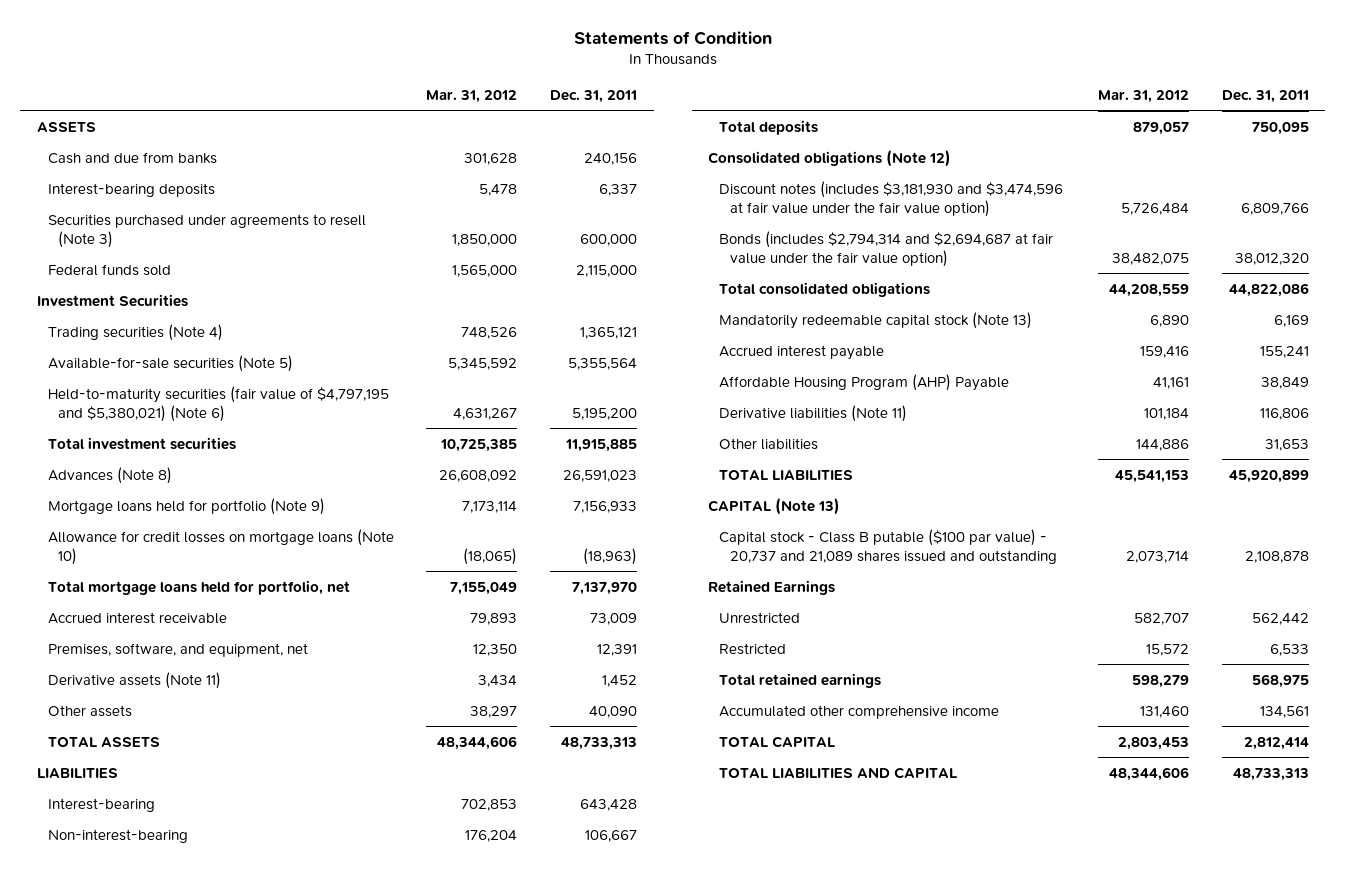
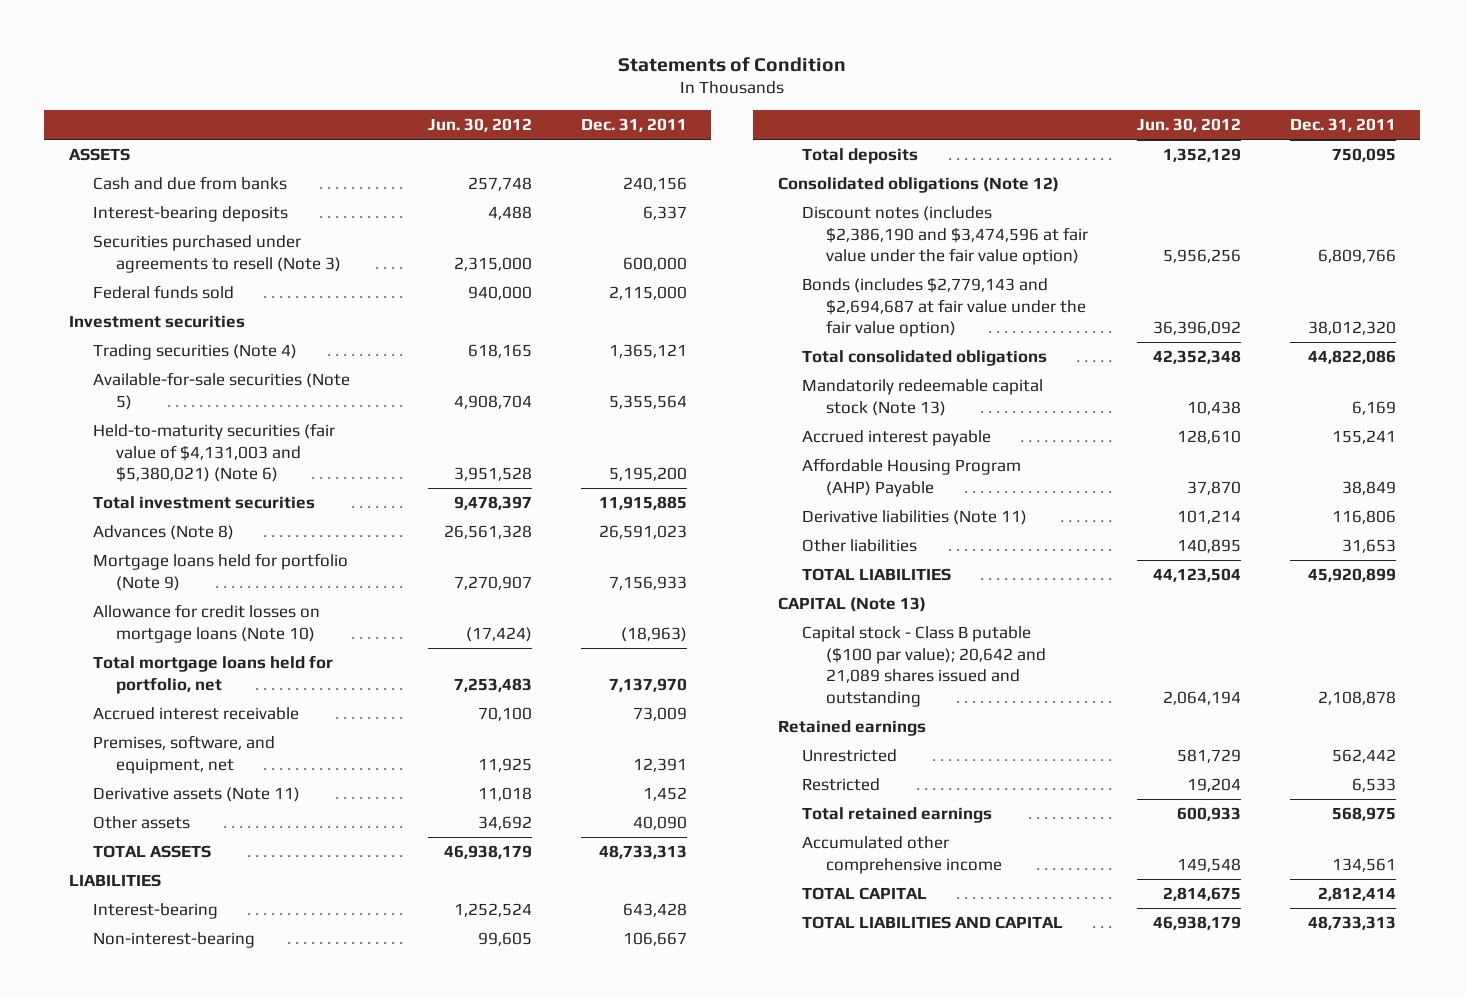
[426,89,518,103] Mar. 31, 2012 -> none
none -> [427,118,532,133] Jun. 30, 2012
[36,293,188,307] Investment Securities -> [68,314,245,328] Investment securities
[47,385,389,422] Held-to-maturity securities (fair value of $4,797,195 and $5,380,021) (Note 6) -> [92,422,335,483] Held-to-maturity securities (fair value of $4,131,003 and $5,380,021) (Note 6)
[719,180,1064,217] Discount notes (includes $3,181,930 and $3,474,596 at fair value under the fair value option) -> [801,205,1088,266] Discount notes (includes $2,386,190 and $3,474,596 at fair value under the fair value option)
[719,230,1054,267] Bonds (includes $2,794,314 and $2,694,687 at fair value under the fair value option) -> [801,276,1086,338] Bonds (includes $2,779,143 and $2,694,687 at fair value under the fair value option)
[719,528,1057,564] Capital stock - Class B putable ($100 par value) - 20,737 and 21,089 shares issued and outstanding -> [801,625,1046,707] Capital stock - Class B putable ($100 par value); 20,642 and 21,089 shares issued and outstanding
[708,579,836,595] Retained Earnings -> [777,719,926,736] Retained earnings

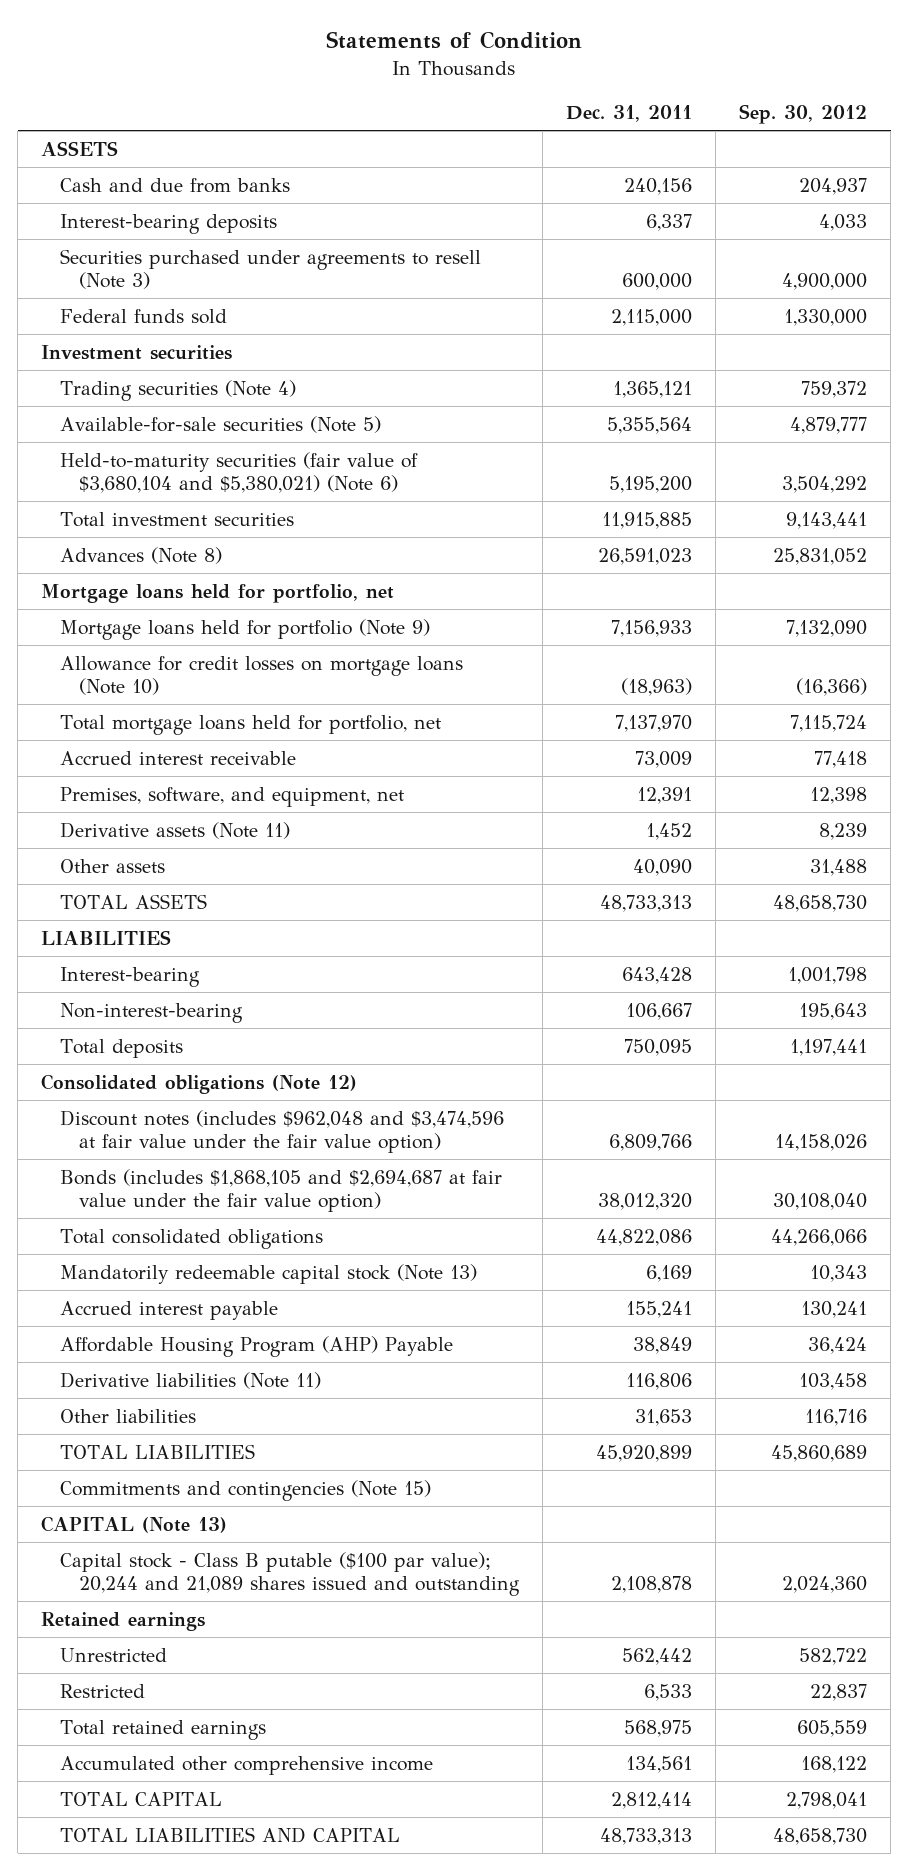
[427,118,532,133] Jun. 30, 2012 -> none
none -> [738,104,867,125] Sep. 30, 2012
[92,422,335,483] Held-to-maturity securities (fair value of $4,131,003 and $5,380,021) (Note 6) -> [59,451,418,494] Held-to-maturity securities (fair value of $3,680,104 and $5,380,021) (Note 6)
none -> [41,583,395,603] Mortgage loans held for portfolio, net
[801,205,1088,266] Discount notes (includes $2,386,190 and $3,474,596 at fair value under the fair value option) -> [59,1109,504,1154] Discount notes (includes $962,048 and $3,474,596 at fair value under the fair value option)
[801,276,1086,338] Bonds (includes $2,779,143 and $2,694,687 at fair value under the fair value option) -> [59,1168,502,1213] Bonds (includes $1,868,105 and $2,694,687 at fair value under the fair value option)
none -> [59,1479,431,1501] Commitments and contingencies (Note 15)
[801,625,1046,707] Capital stock - Class B putable ($100 par value); 20,642 and 21,089 shares issued and outstanding -> [59,1551,520,1597] Capital stock - Class B putable ($100 par value); 20,244 and 21,089 shares issued and outstanding

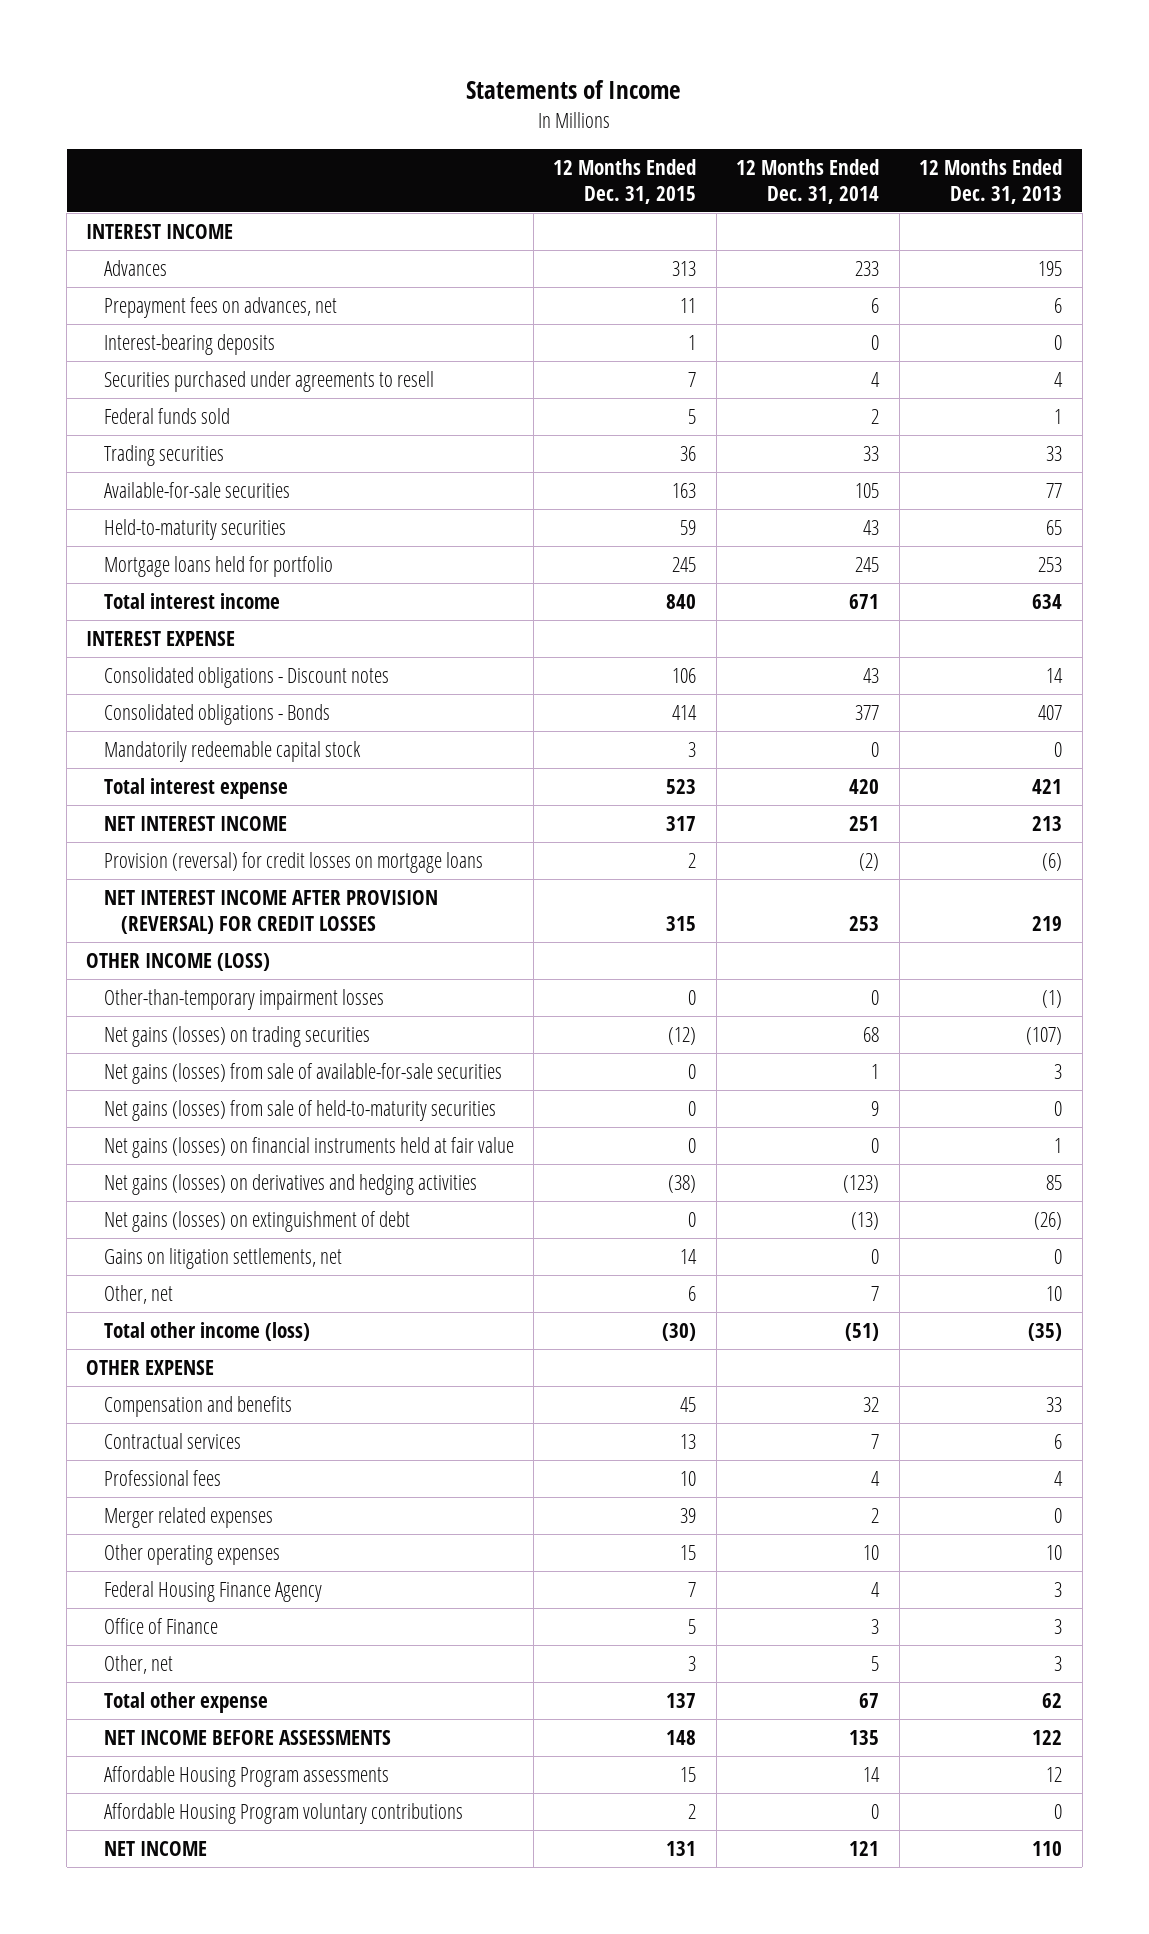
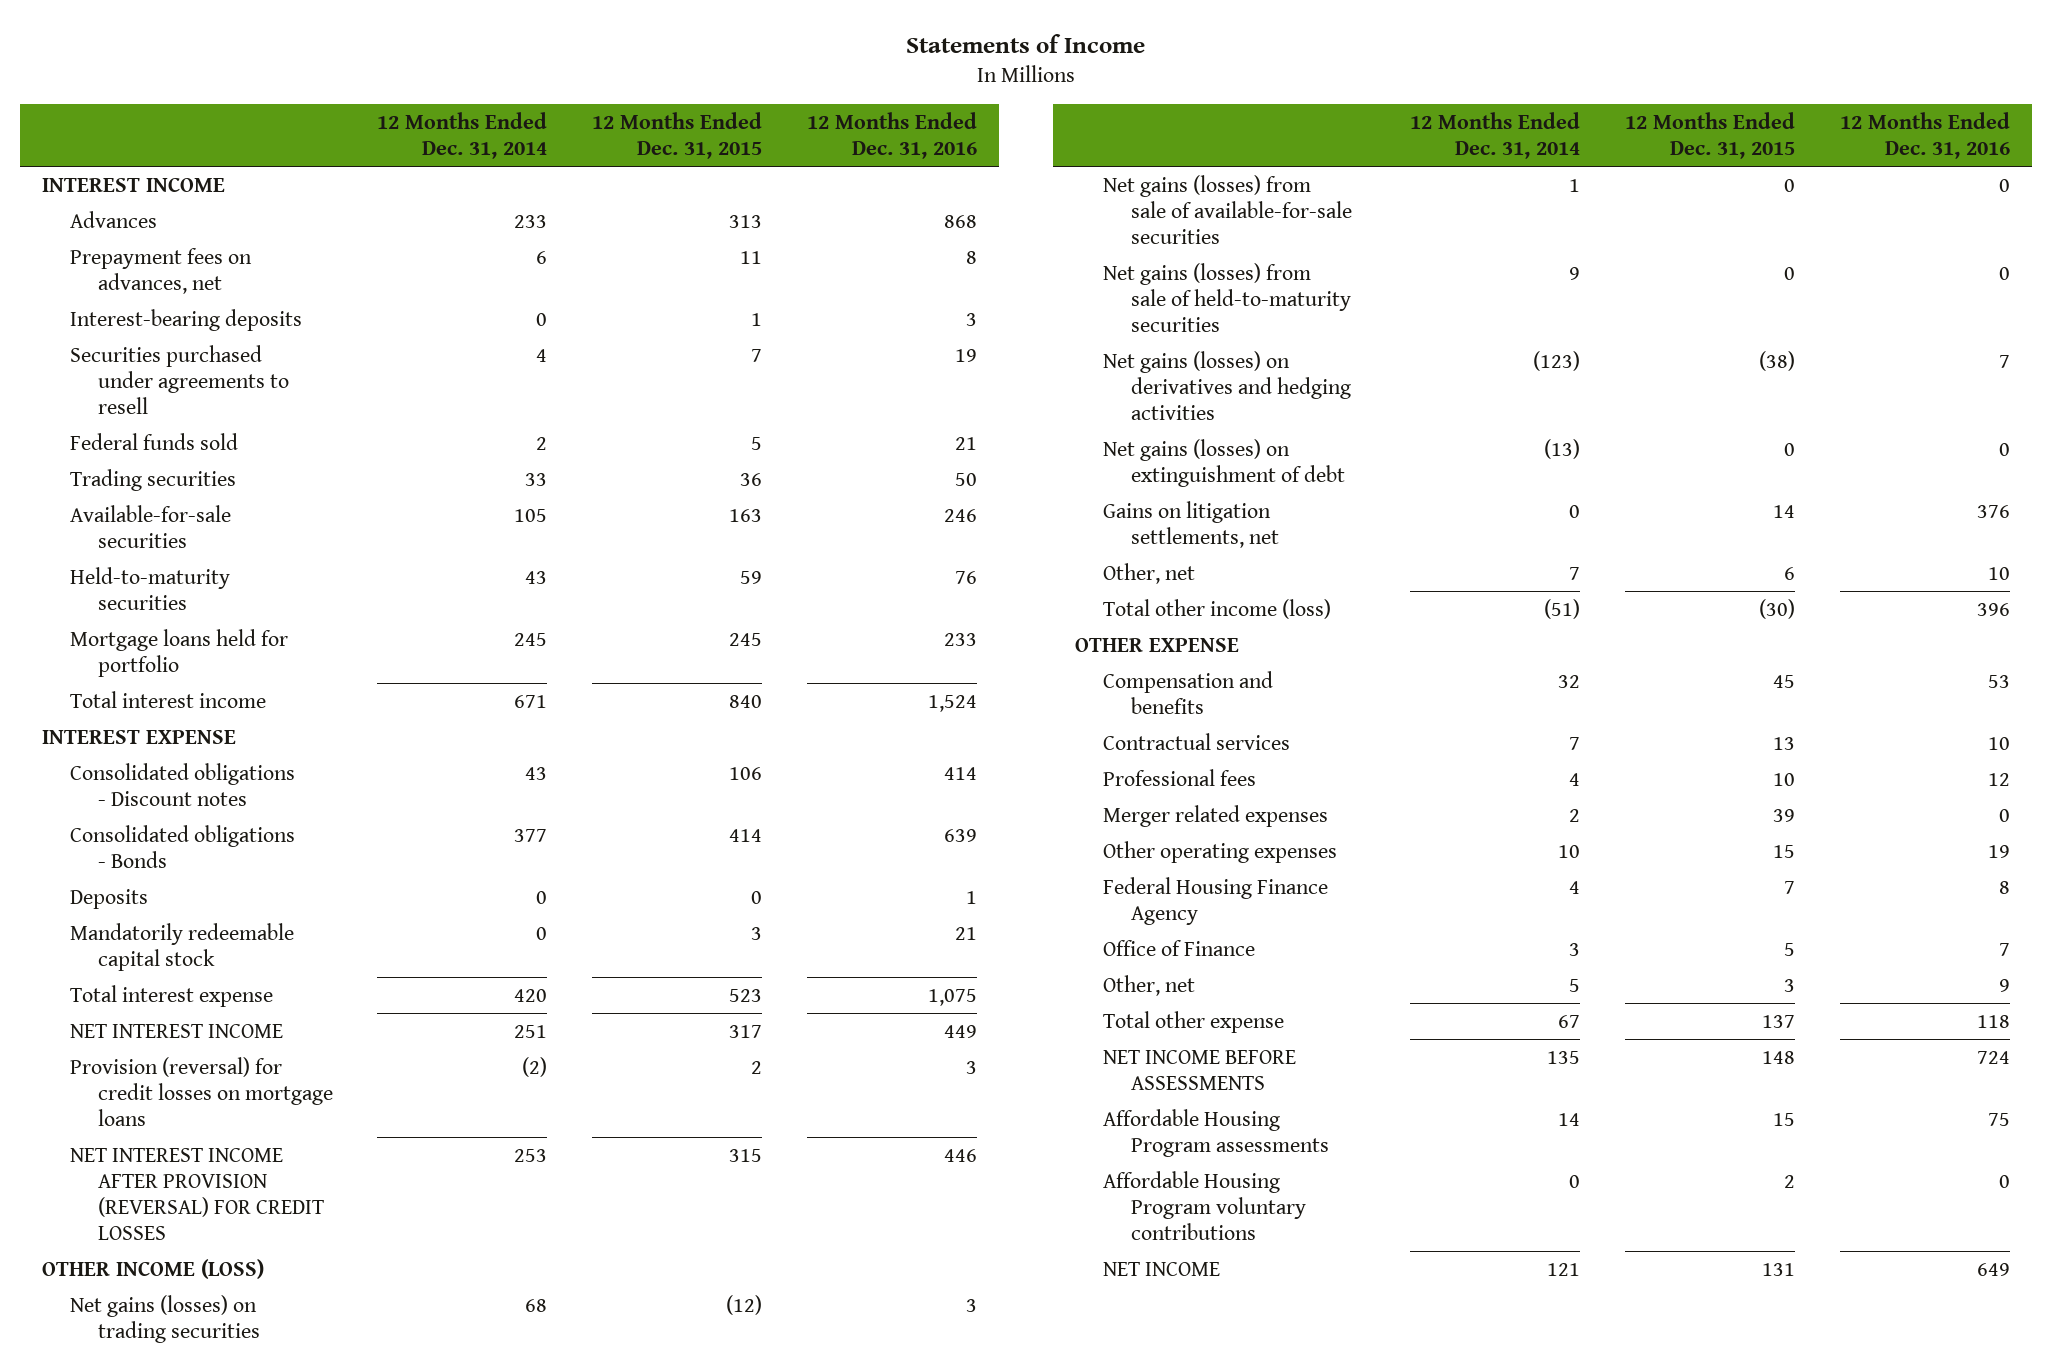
[919,159,1063,204] 12 Months Ended Dec. 31, 2013 -> none
none -> [806,111,977,159] 12 Months Ended Dec. 31, 2016
none -> [70,888,149,909] Deposits
[103,989,384,1011] Other-than-temporary impairment losses -> none
[103,1137,514,1159] Net gains (losses) on financial instruments held at fair value -> none

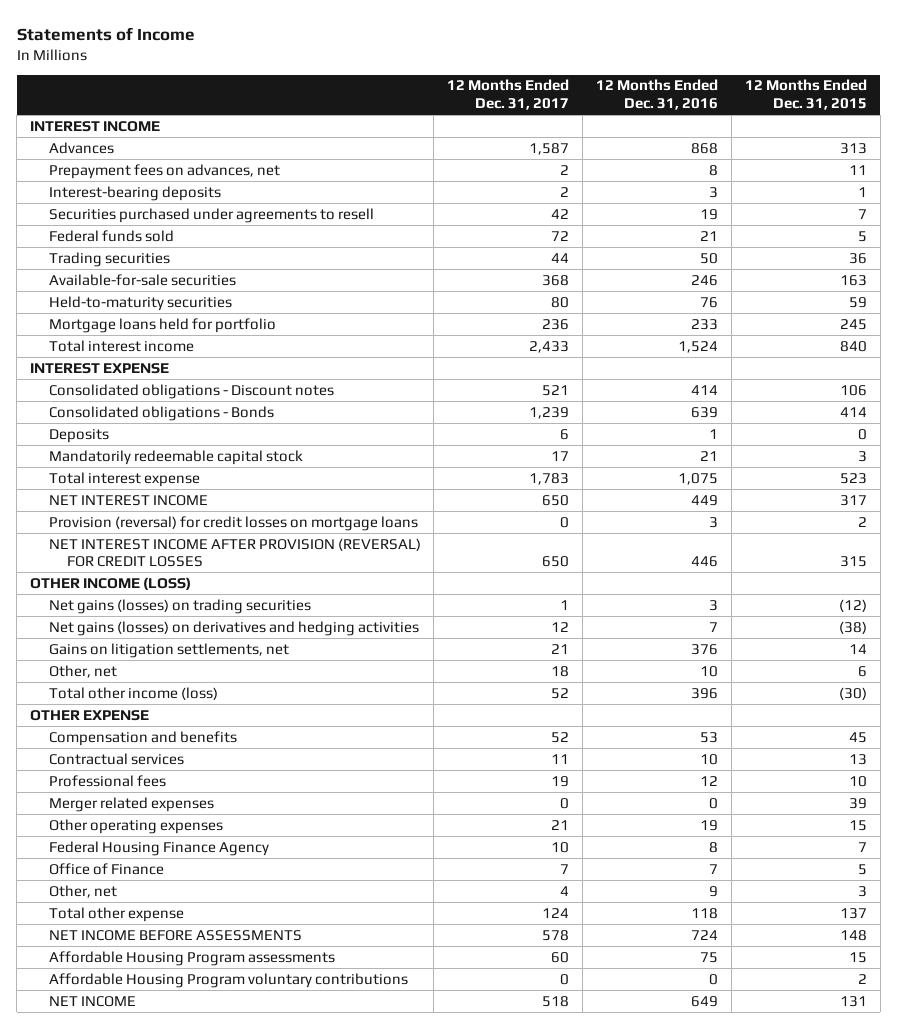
[377,111,548,159] 12 Months Ended Dec. 31, 2014 -> none
none -> [447,79,570,111] 12 Months Ended Dec. 31, 2017
[1102,174,1352,244] Net gains (losses) from sale of available-for-sale securities -> none
[1102,262,1351,332] Net gains (losses) from sale of held-to-maturity securities -> none
[1102,438,1345,487] Net gains (losses) on extinguishment of debt -> none

